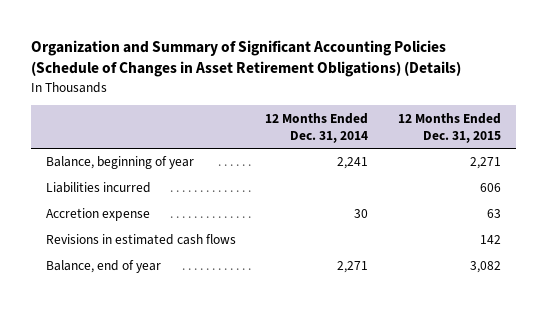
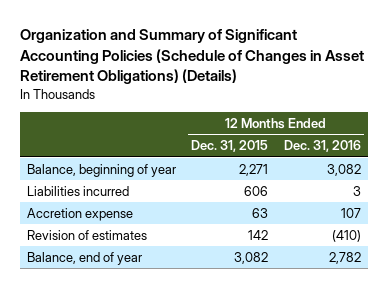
[265,112,369,143] 12 Months Ended Dec. 31, 2014 -> none
none -> [283,140,361,153] Dec. 31, 2016
[45,234,236,246] Revisions in estimated cash flows -> [27,229,148,240] Revision of estimates

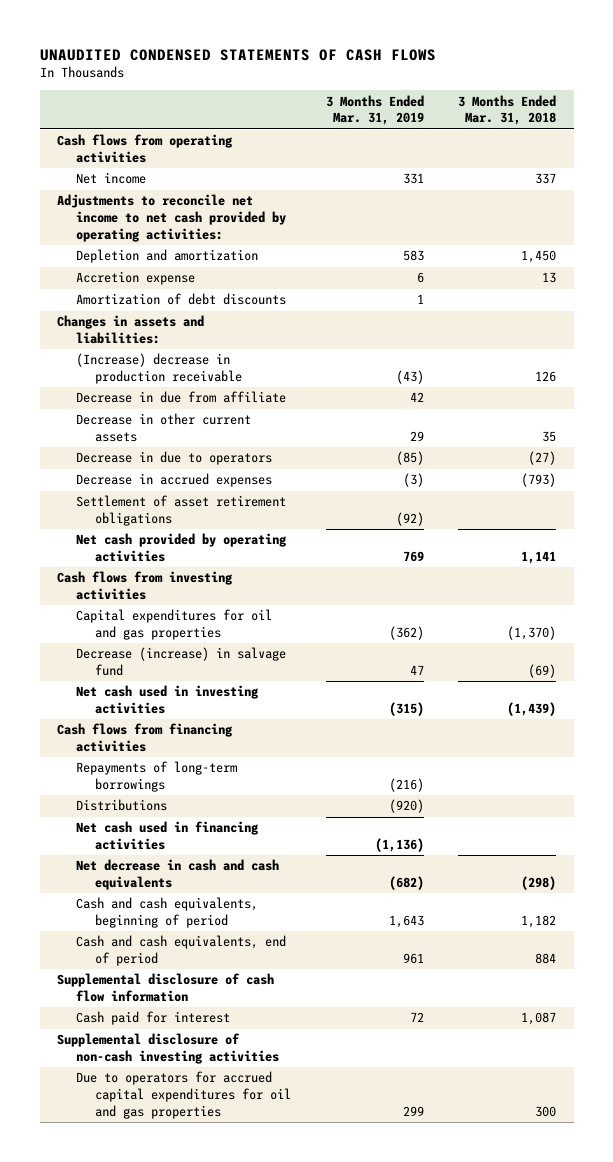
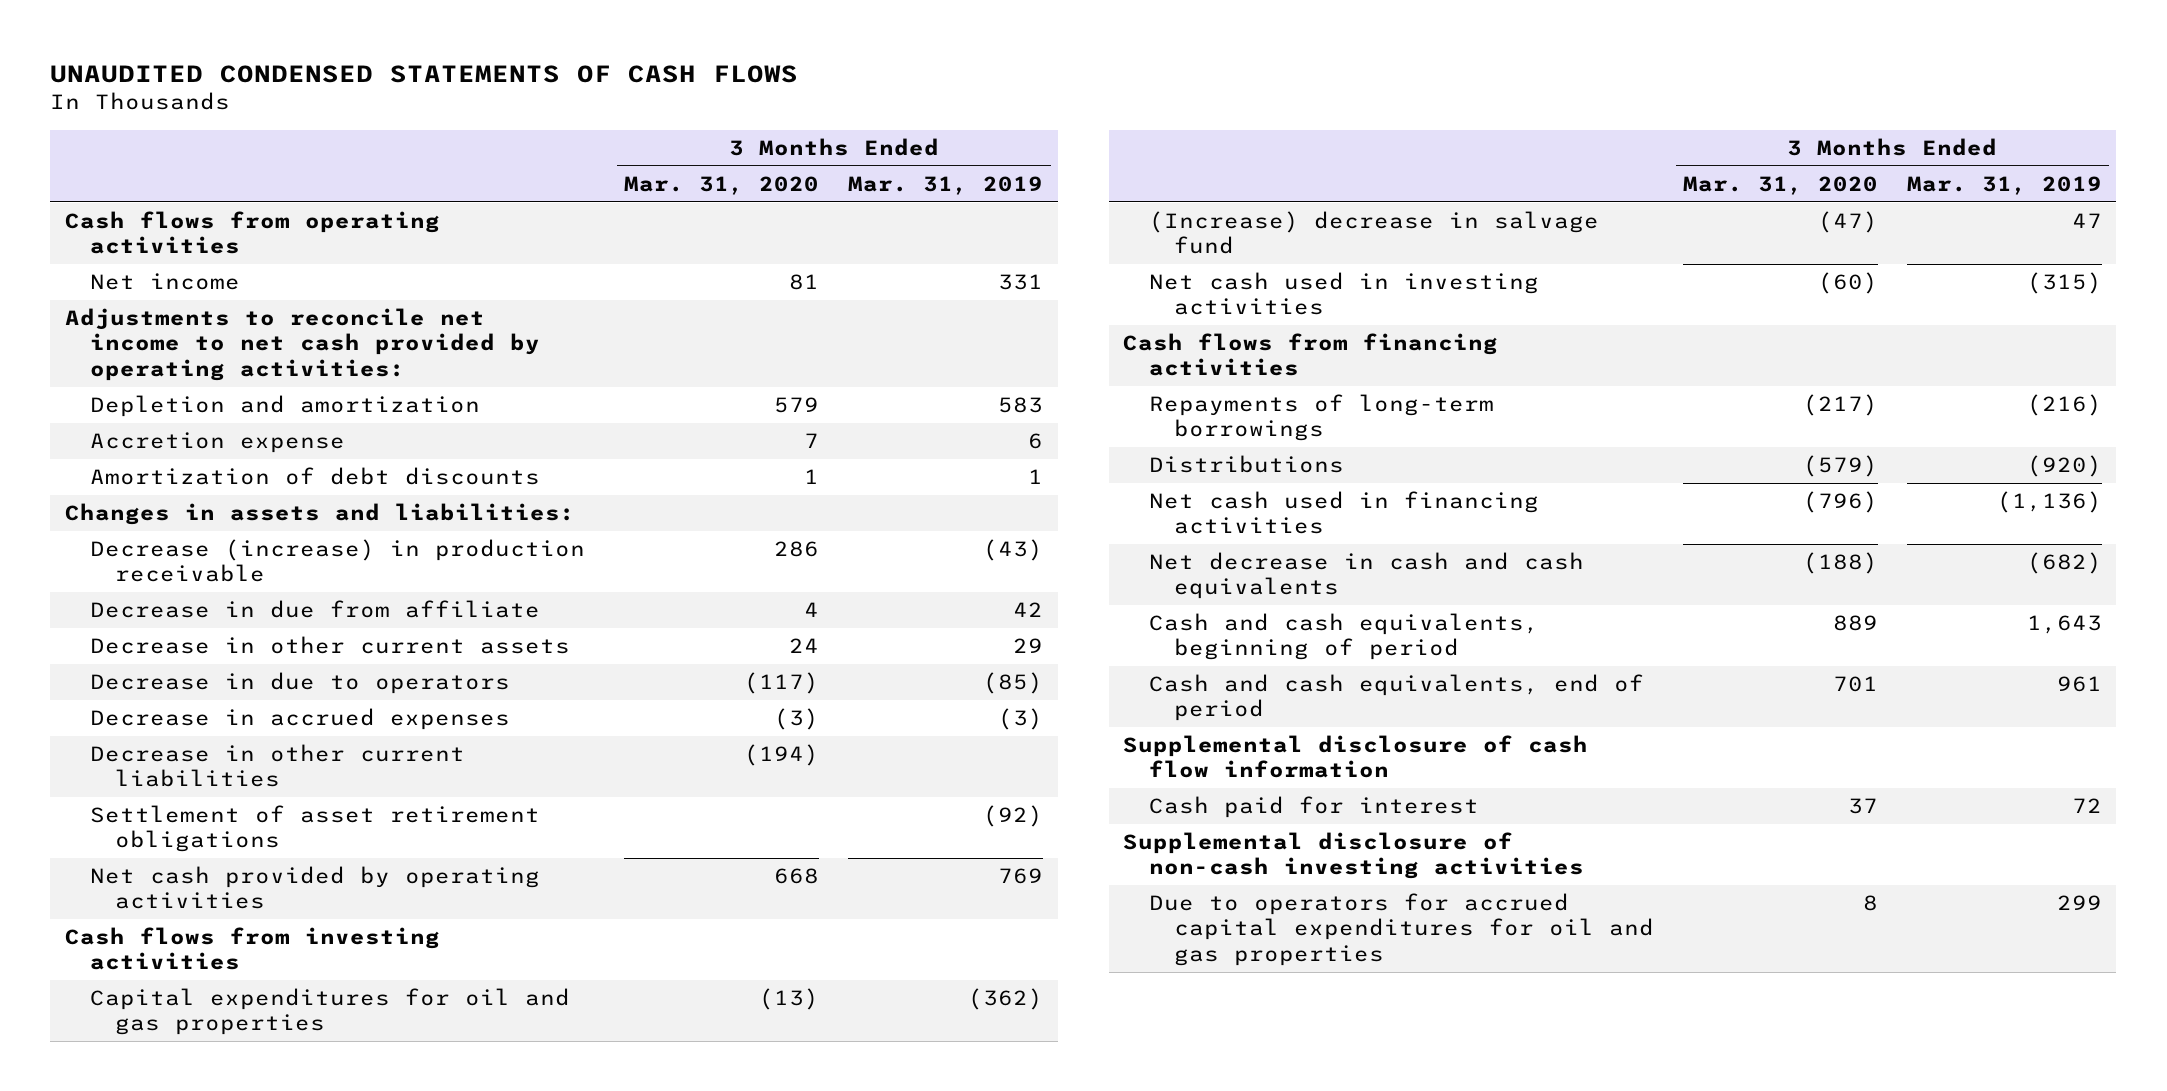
[458,94,557,126] 3 Months Ended Mar. 31, 2018 -> none
none -> [624,175,820,195] Mar. 31, 2020
[76,353,243,385] (Increase) decrease in production receivable -> [90,539,586,583] Decrease (increase) in production receivable
none -> [90,744,466,788] Decrease in other current liabilities
[76,647,287,677] Decrease (increase) in salvage fund -> [1148,211,1599,255] (Increase) decrease in salvage fund

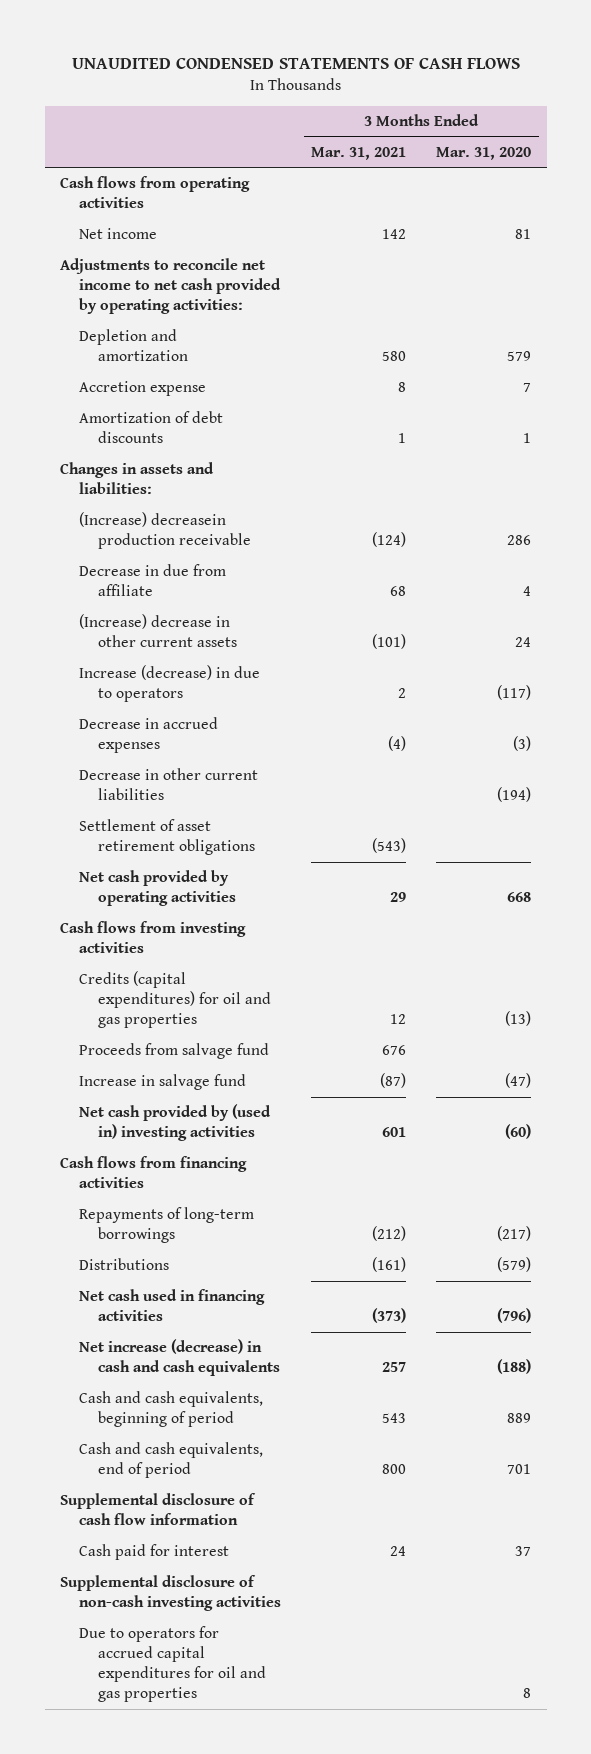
[848,175,1044,195] Mar. 31, 2019 -> none
none -> [311,146,407,160] Mar. 31, 2021
[90,539,586,583] Decrease (increase) in production receivable -> [78,512,252,550] (Increase) decreasein production receivable
[90,636,571,655] Decrease in other current assets -> [78,614,238,648] (Increase) decrease in other current assets
[90,672,511,695] Decrease in due to operators -> [78,665,260,703] Increase (decrease) in due to operators
[90,988,571,1036] Capital expenditures for oil and gas properties -> [78,971,272,1029] Credits (capital expenditures) for oil and gas properties
none -> [78,1043,269,1060] Proceeds from salvage fund
[1148,211,1599,255] (Increase) decrease in salvage fund -> [78,1074,246,1091] Increase in salvage fund
[1148,272,1539,316] Net cash used in investing activities -> [78,1104,271,1142] Net cash provided by (used in) investing activities
[1148,552,1584,600] Net decrease in cash and cash equivalents -> [78,1339,281,1377] Net increase (decrease) in cash and cash equivalents

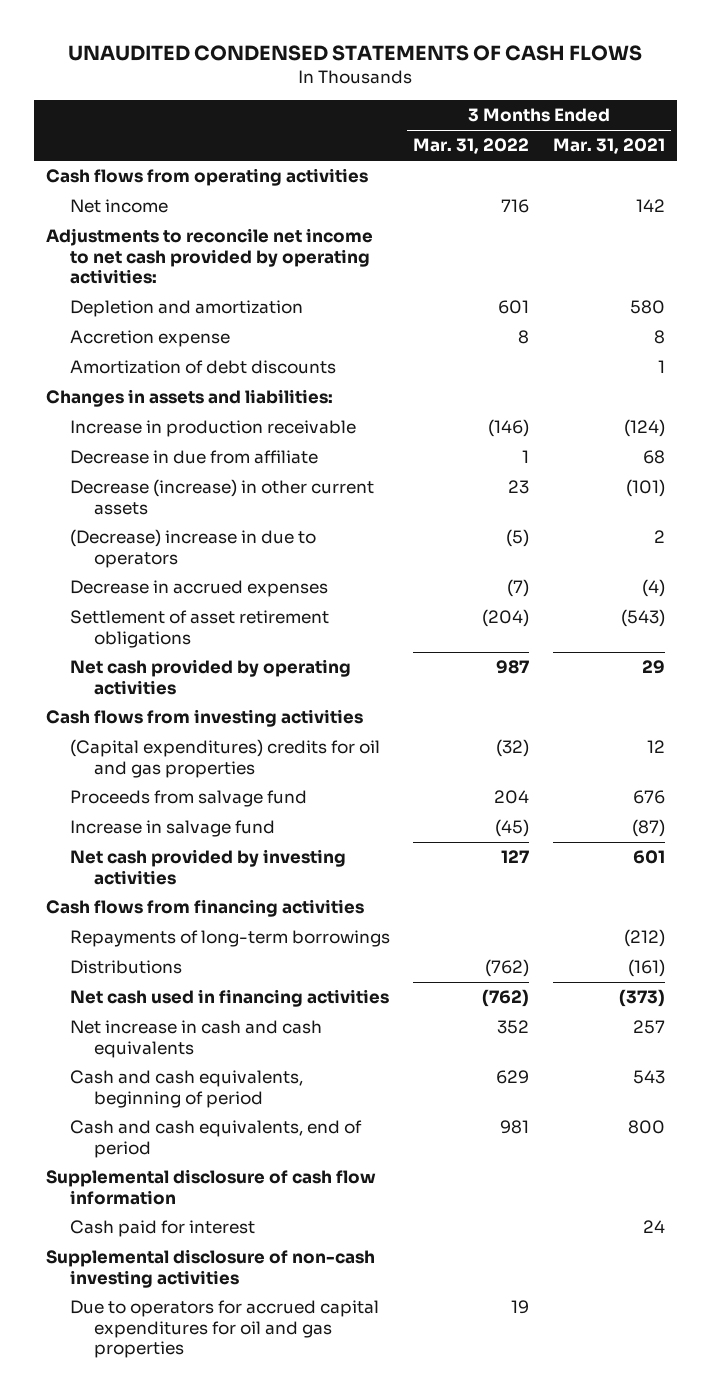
[436,146,532,160] Mar. 31, 2020 -> none
none -> [413,138,530,155] Mar. 31, 2022
[78,512,252,550] (Increase) decreasein production receivable -> [69,420,356,438] Increase in production receivable
[78,614,238,648] (Increase) decrease in other current assets -> [69,479,374,515] Decrease (increase) in other current assets
[78,665,260,703] Increase (decrease) in due to operators -> [69,529,316,568] (Decrease) increase in due to operators
[78,768,258,801] Decrease in other current liabilities -> none
[78,971,272,1029] Credits (capital expenditures) for oil and gas properties -> [69,739,380,778] (Capital expenditures) credits for oil and gas properties
[78,1104,271,1142] Net cash provided by (used in) investing activities -> [69,849,346,885] Net cash provided by investing activities
[78,1339,281,1377] Net increase (decrease) in cash and cash equivalents -> [69,1020,322,1058] Net increase in cash and cash equivalents

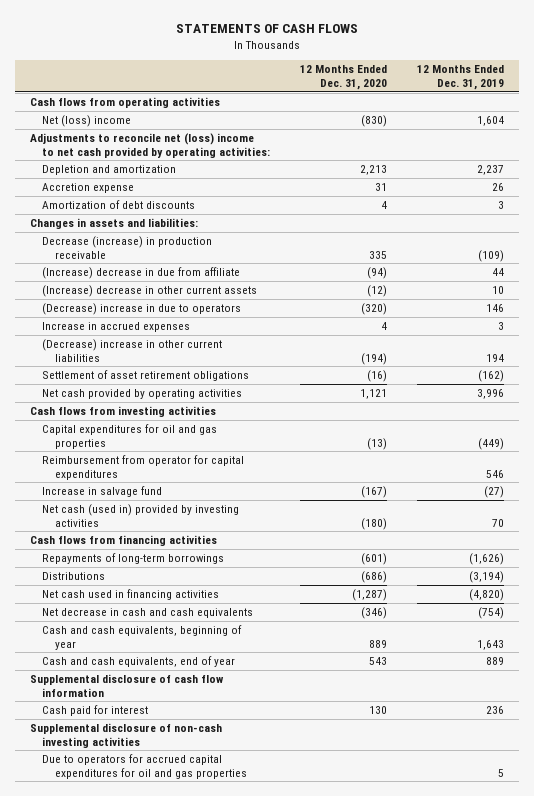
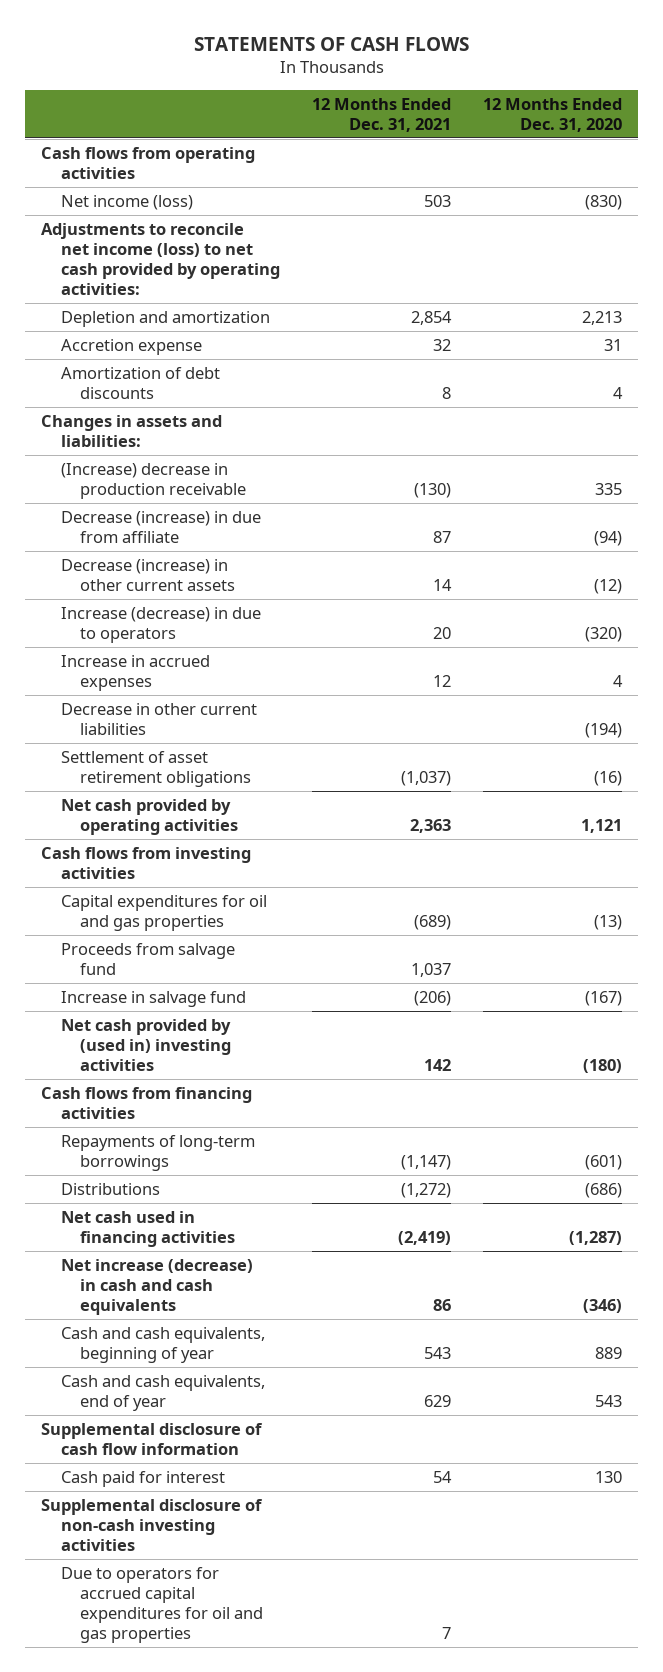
[417,65,505,90] 12 Months Ended Dec. 31, 2019 -> none
none -> [311,97,451,132] 12 Months Ended Dec. 31, 2021
[42,115,132,128] Net (loss) income -> [60,195,193,211] Net income (loss)
[29,133,271,158] Adjustments to reconcile net (loss) income to net cash provided by operating activities: -> [41,223,280,295] Adjustments to reconcile net income (loss) to net cash provided by operating activities:
[42,236,213,259] Decrease (increase) in production receivable -> [60,463,246,499] (Increase) decrease in production receivable
[42,267,241,280] (Increase) decrease in due from affiliate -> [60,511,261,543] Decrease (increase) in due from affiliate
[42,285,258,298] (Increase) decrease in other current assets -> [60,559,235,591] Decrease (increase) in other current assets
[42,303,242,316] (Decrease) increase in due to operators -> [60,607,261,643] Increase (decrease) in due to operators
[42,339,223,362] (Decrease) increase in other current liabilities -> [60,703,257,735] Decrease in other current liabilities
[42,455,245,480] Reimbursement from operator for capital expenditures -> none
none -> [60,943,235,975] Proceeds from salvage fund
[42,504,240,527] Net cash (used in) provided by investing activities -> [60,1019,231,1071] Net cash provided by (used in) investing activities
[42,608,254,619] Net decrease in cash and cash equivalents -> [60,1259,253,1315] Net increase (decrease) in cash and cash equivalents

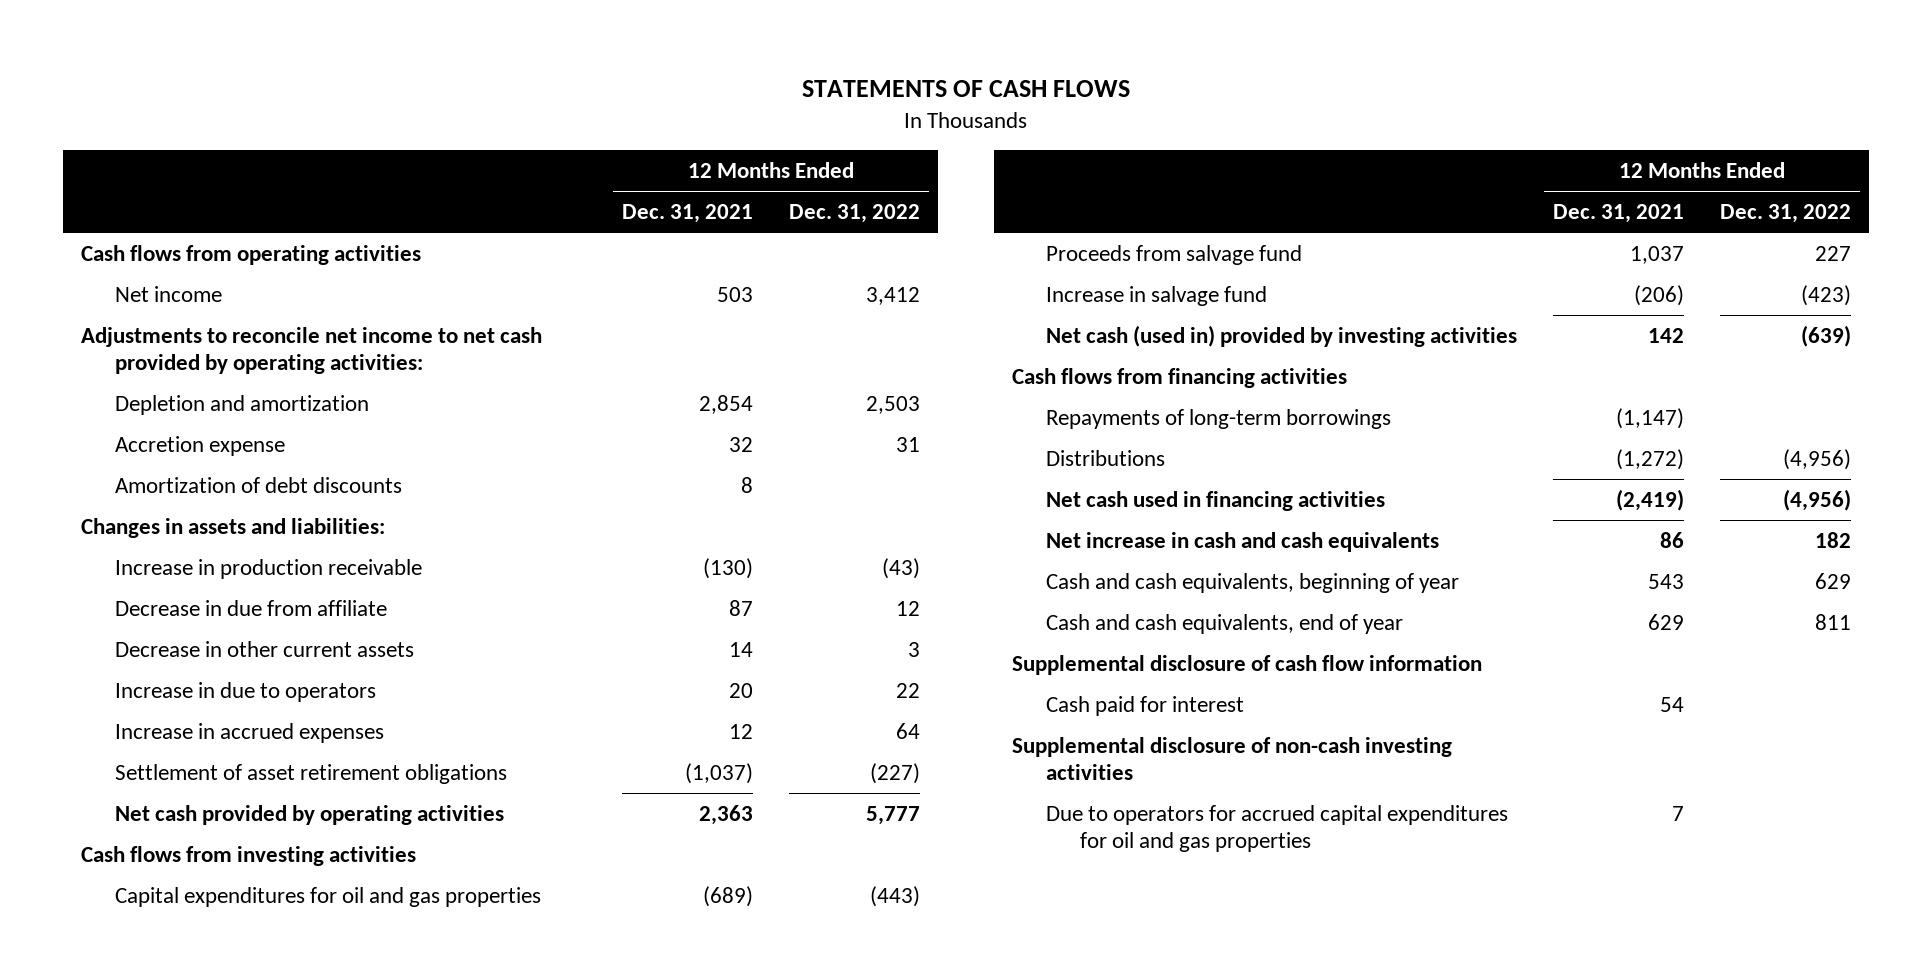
[482,97,622,132] 12 Months Ended Dec. 31, 2020 -> none
none -> [788,203,920,223] Dec. 31, 2022
[60,195,193,211] Net income (loss) -> [114,285,222,302] Net income
[41,223,280,295] Adjustments to reconcile net income (loss) to net cash provided by operating activities: -> [80,326,542,374] Adjustments to reconcile net income to net cash provided by operating activities:
[60,463,246,499] (Increase) decrease in production receivable -> [114,558,422,579] Increase in production receivable
[60,511,261,543] Decrease (increase) in due from affiliate -> [114,599,387,616] Decrease in due from affiliate
[60,559,235,591] Decrease (increase) in other current assets -> [114,640,414,657] Decrease in other current assets
[60,607,261,643] Increase (decrease) in due to operators -> [114,681,376,702] Increase in due to operators
[60,703,257,735] Decrease in other current liabilities -> none
[60,1019,231,1071] Net cash provided by (used in) investing activities -> [1045,324,1517,347] Net cash (used in) provided by investing activities
[60,1259,253,1315] Net increase (decrease) in cash and cash equivalents -> [1045,531,1439,552] Net increase in cash and cash equivalents

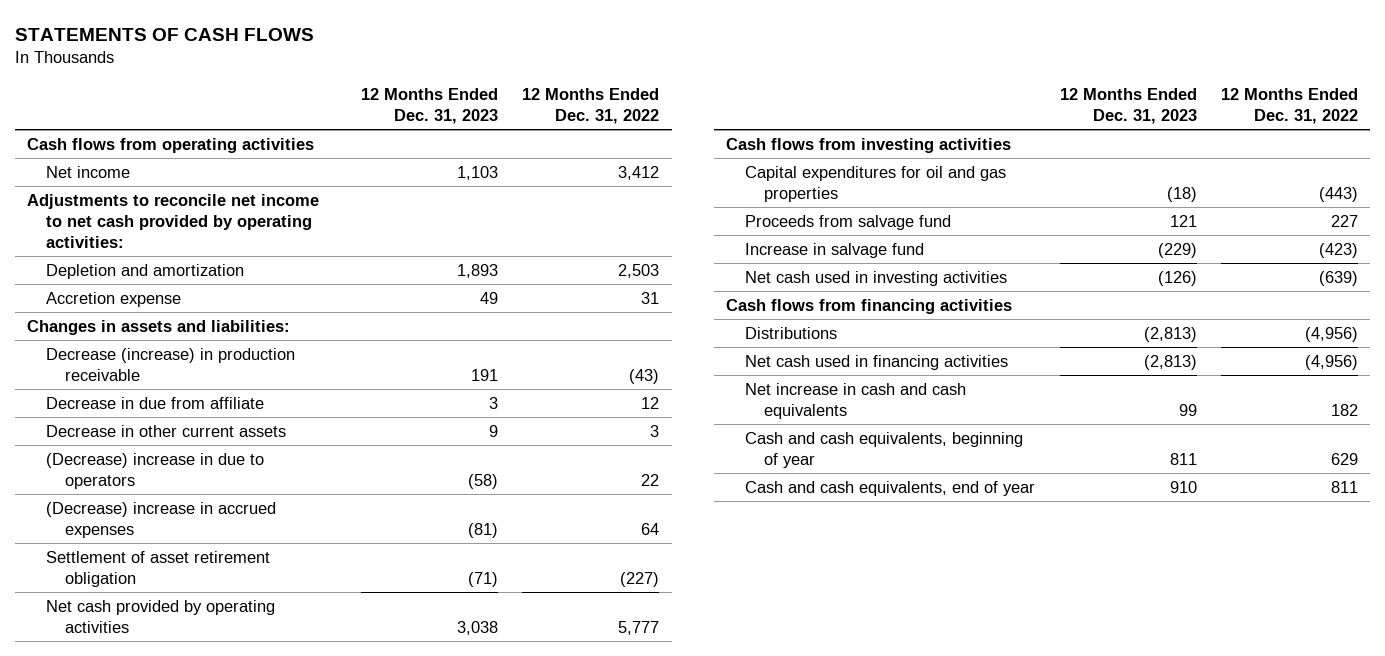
[621,203,753,223] Dec. 31, 2021 -> none
none -> [360,87,498,124] 12 Months Ended Dec. 31, 2023
[114,476,402,493] Amortization of debt discounts -> none
[114,558,422,579] Increase in production receivable -> [46,347,296,381] Decrease (increase) in production receivable
[114,681,376,702] Increase in due to operators -> [46,452,265,489] (Decrease) increase in due to operators
[114,722,384,743] Increase in accrued expenses -> [46,501,277,538] (Decrease) increase in accrued expenses
[114,763,507,784] Settlement of asset retirement obligations -> [46,550,271,587] Settlement of asset retirement obligation
[1045,324,1517,347] Net cash (used in) provided by investing activities -> [744,270,1007,286] Net cash used in investing activities
[1045,408,1391,429] Repayments of long-term borrowings -> none
[1011,654,1482,675] Supplemental disclosure of cash flow information -> none
[1045,695,1244,716] Cash paid for interest -> none
[1011,736,1452,780] Supplemental disclosure of non-cash investing activities -> none
[1045,804,1508,852] Due to operators for accrued capital expenditures for oil and gas properties -> none

